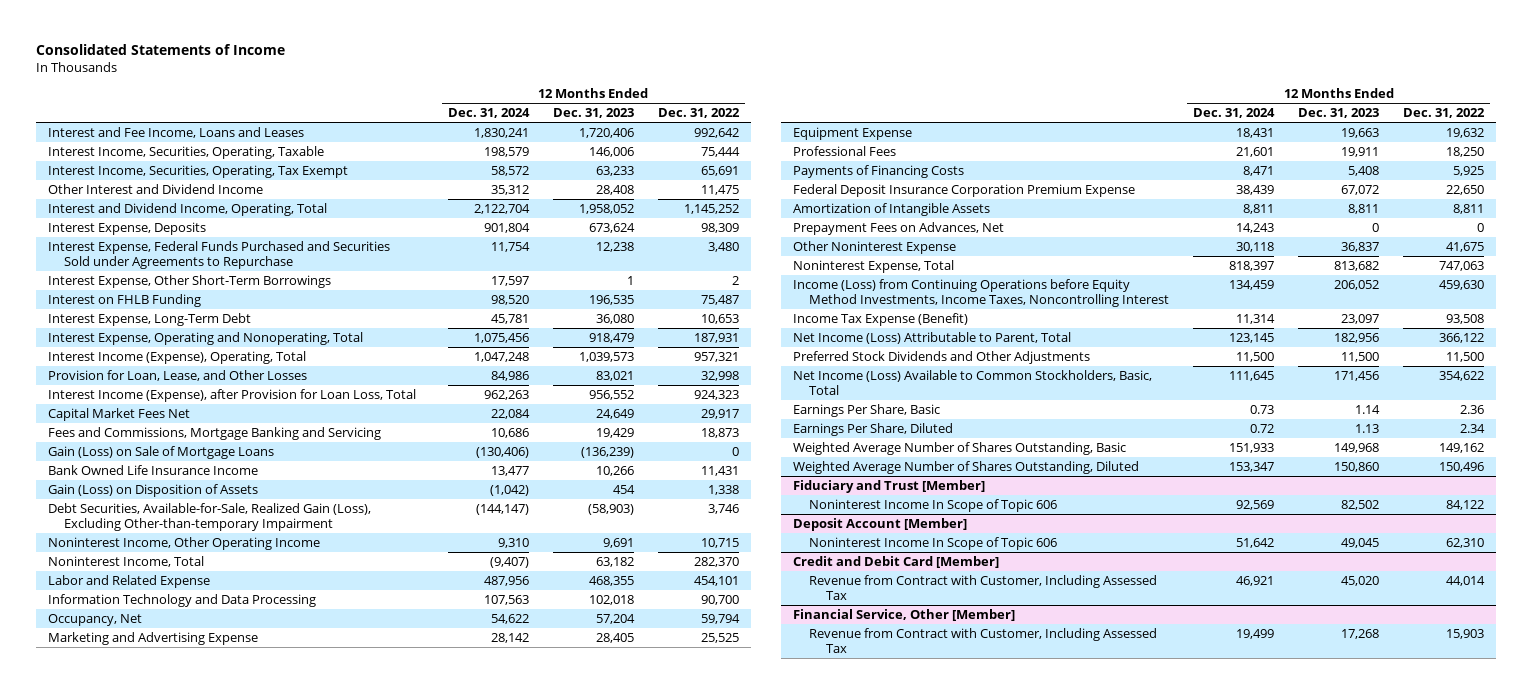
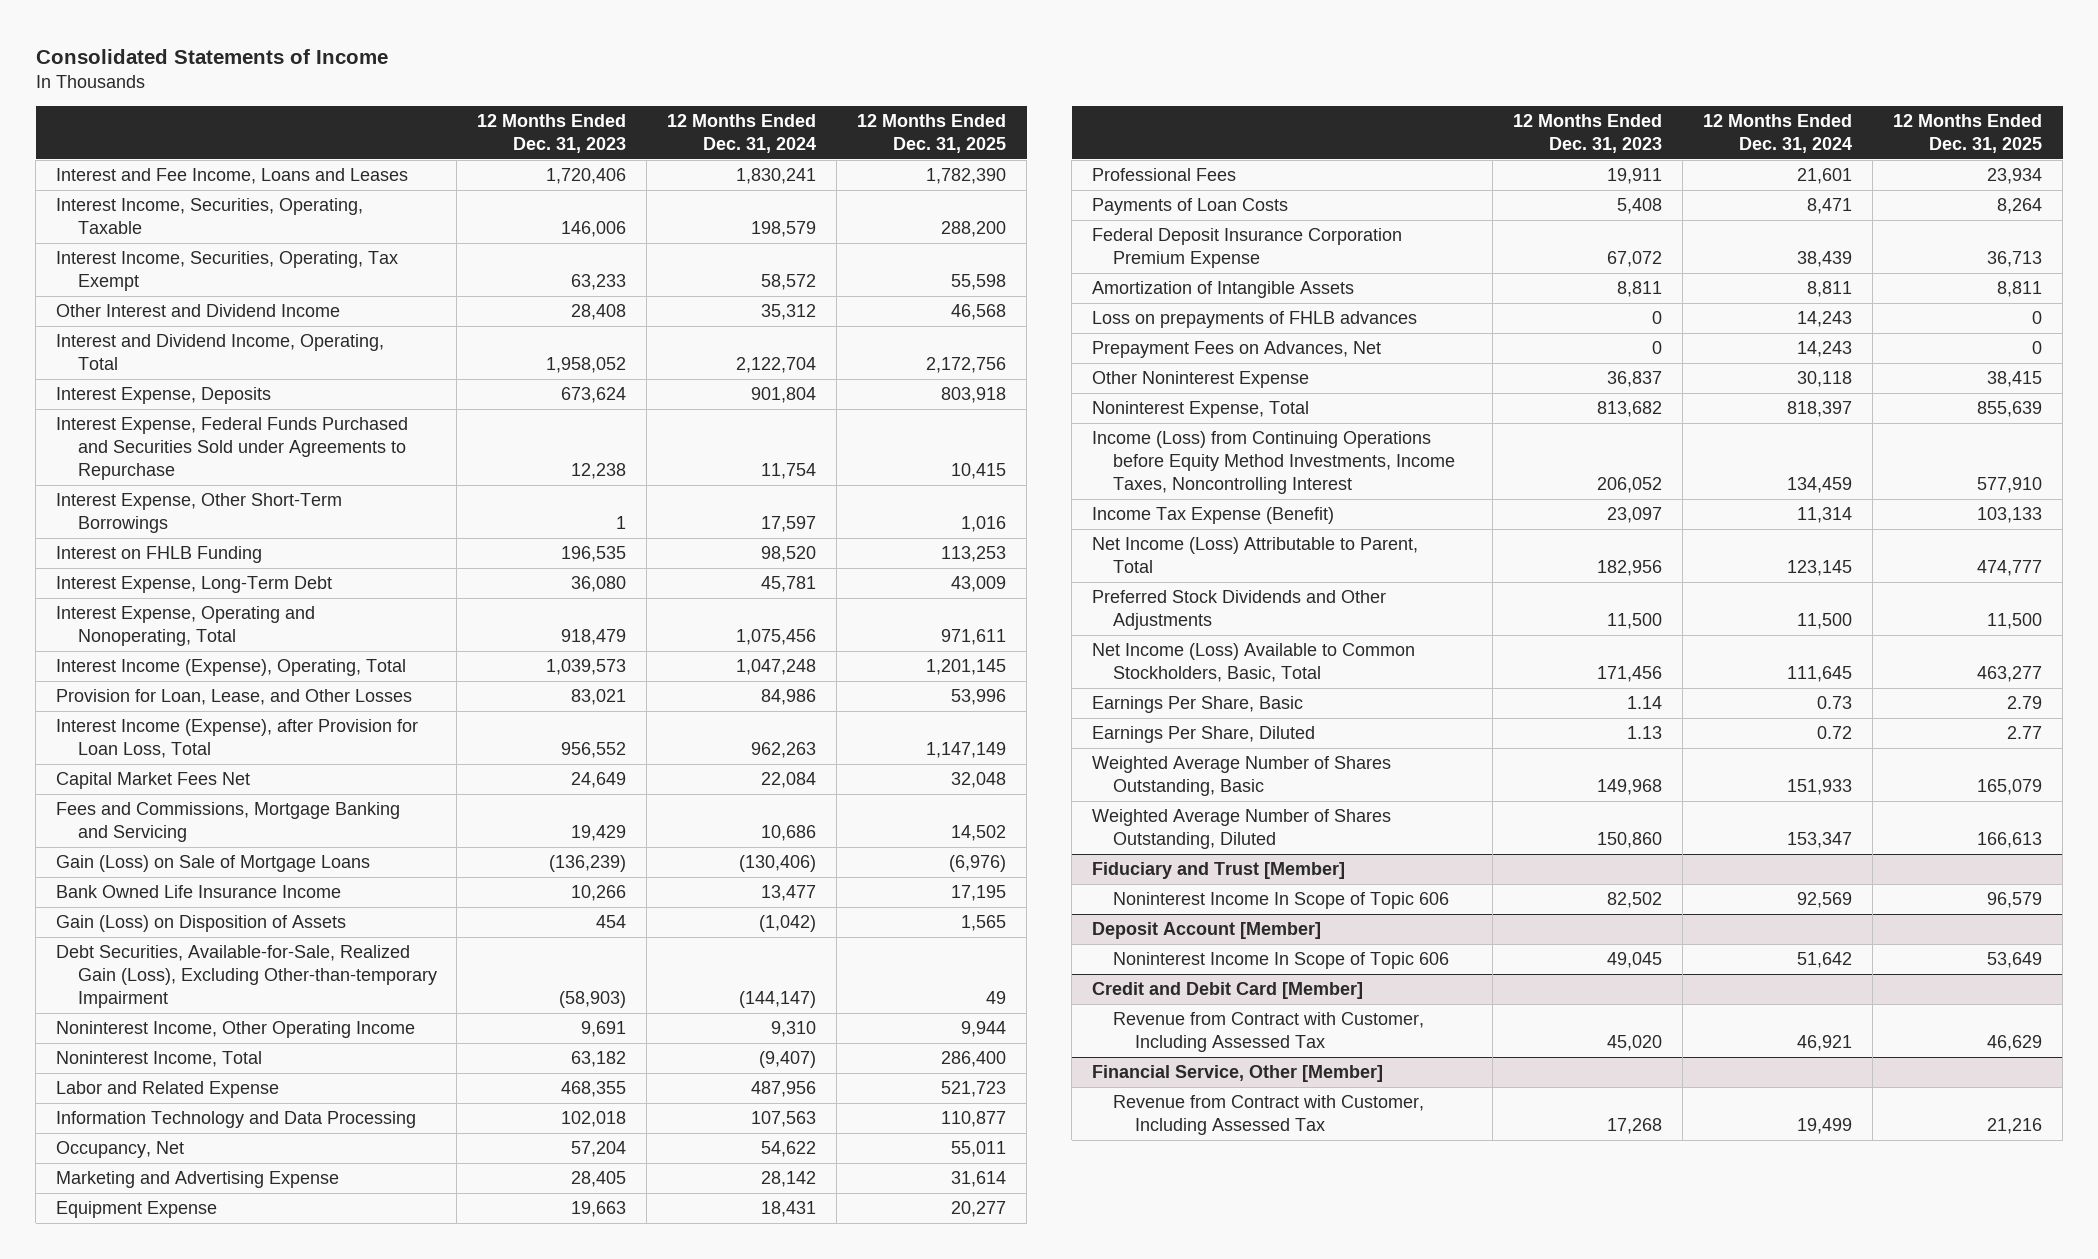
[657,108,740,119] Dec. 31, 2022 -> none
none -> [857,113,1007,154] 12 Months Ended Dec. 31, 2025
[793,164,965,178] Payments of Financing Costs -> [1092,198,1289,216] Payments of Loan Costs
none -> [1092,311,1418,329] Loss on prepayments of FHLB advances

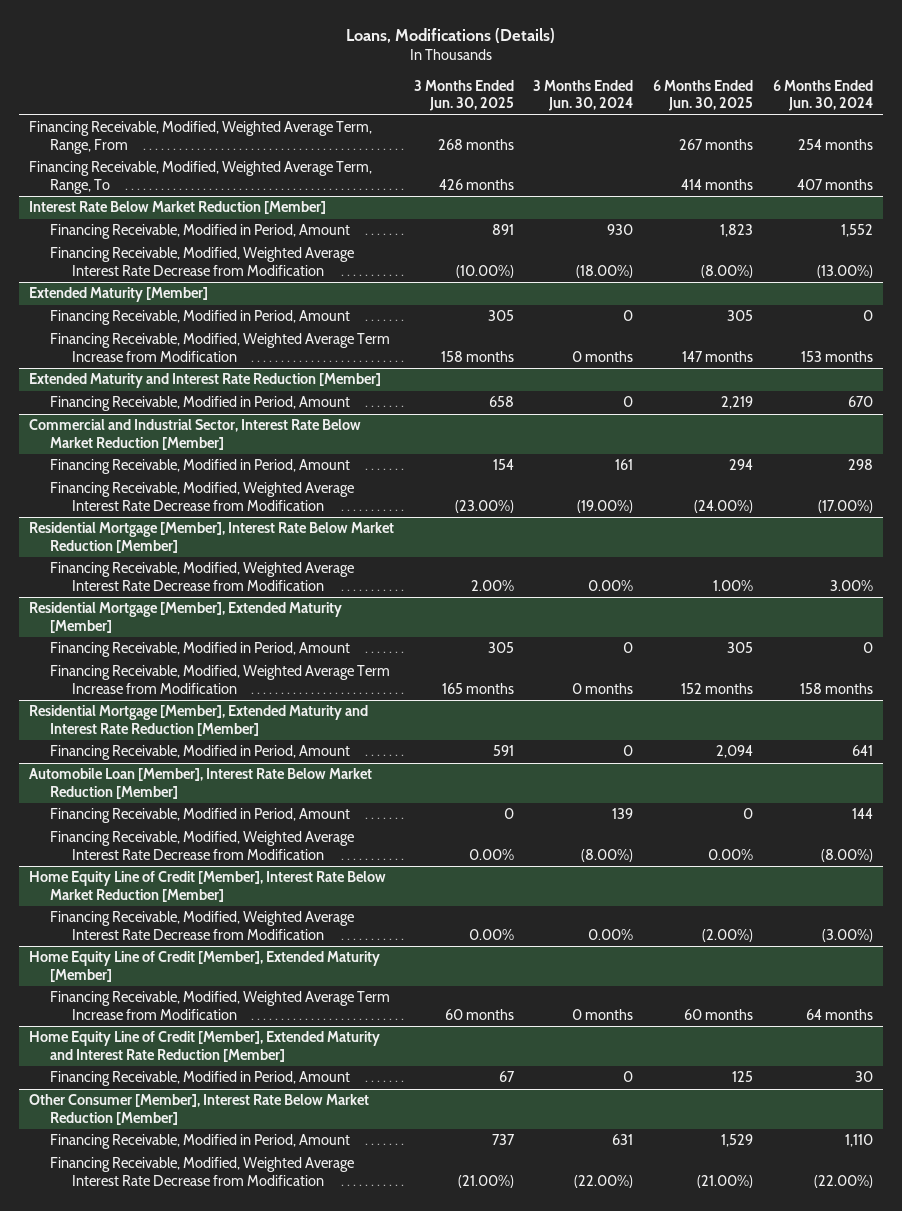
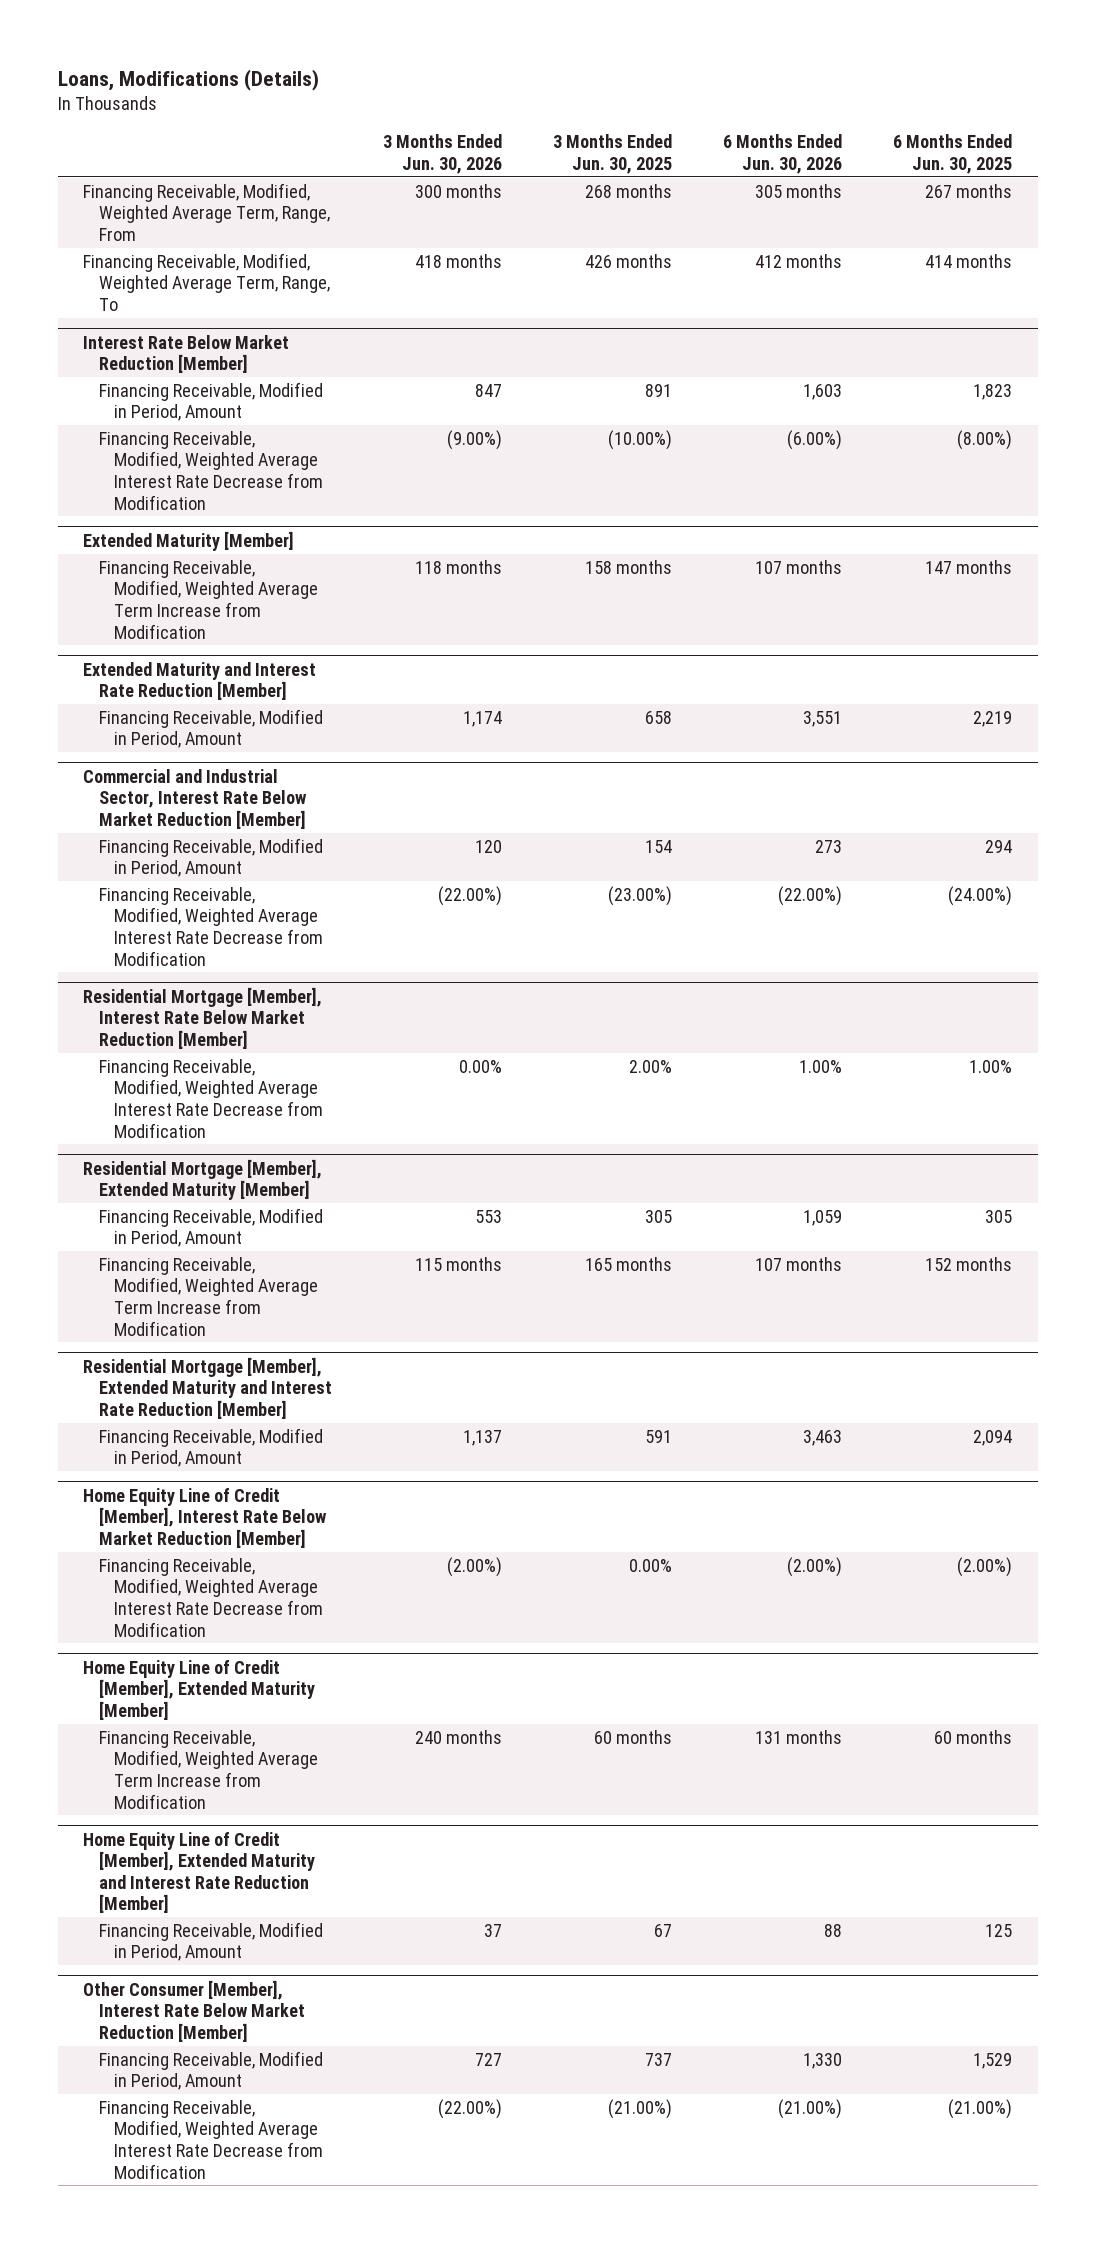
[533,80,634,112] 3 Months Ended Jun. 30, 2024 -> none
[773,80,874,112] 6 Months Ended Jun. 30, 2024 -> none
none -> [382,134,502,174] 3 Months Ended Jun. 30, 2026
none -> [722,134,842,174] 6 Months Ended Jun. 30, 2026
[50,310,351,326] Financing Receivable, Modified in Period, Amount -> none
[28,768,372,799] Automobile Loan [Member], Interest Rate Below Market Reduction [Member] -> none
[50,808,351,824] Financing Receivable, Modified in Period, Amount -> none
[50,831,355,860] Financing Receivable, Modified, Weighted Average Interest Rate Decrease from Modification -> none

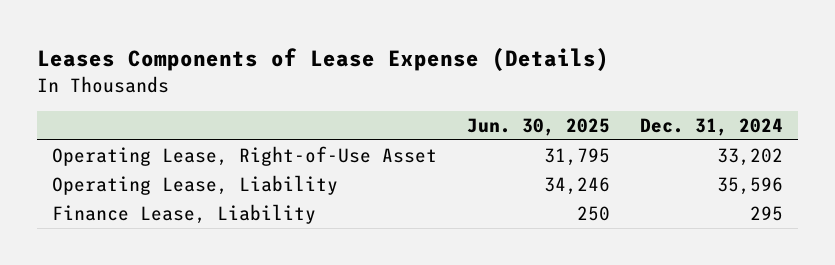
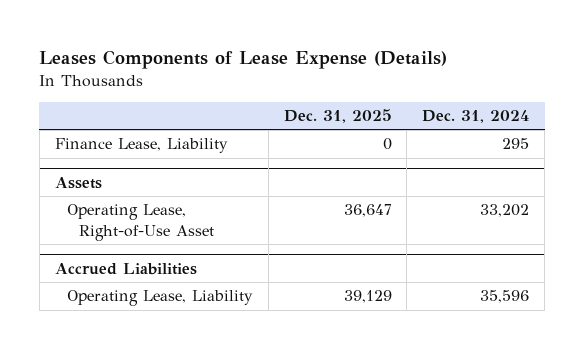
[466,118,610,137] Jun. 30, 2025 -> none
none -> [283,108,392,123] Dec. 31, 2025
[51,204,316,225] Finance Lease, Liability -> [54,138,228,154] Finance Lease, Liability
none -> [54,176,102,189] Assets
none -> [54,262,197,275] Accrued Liabilities

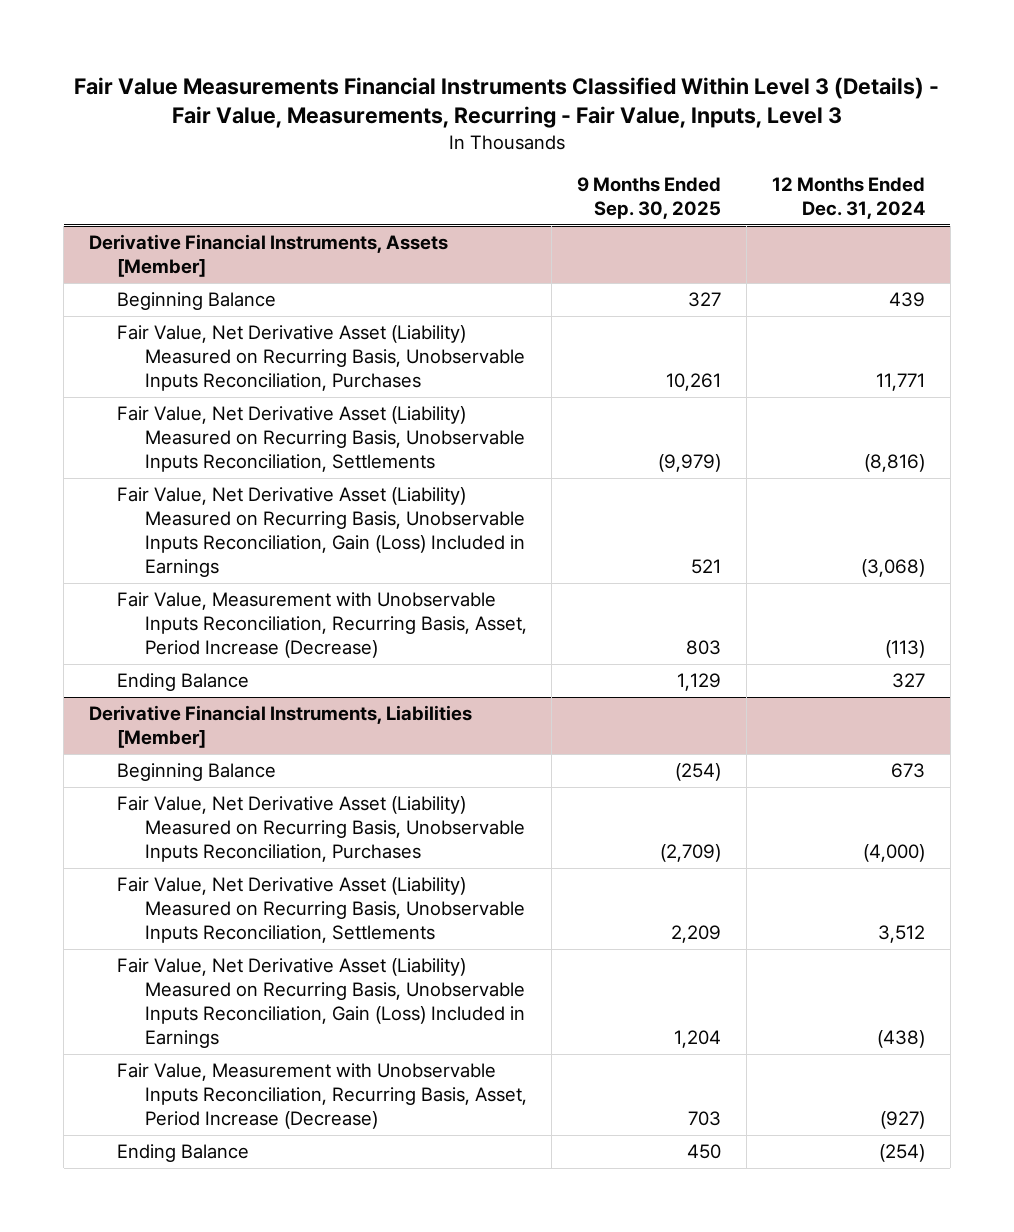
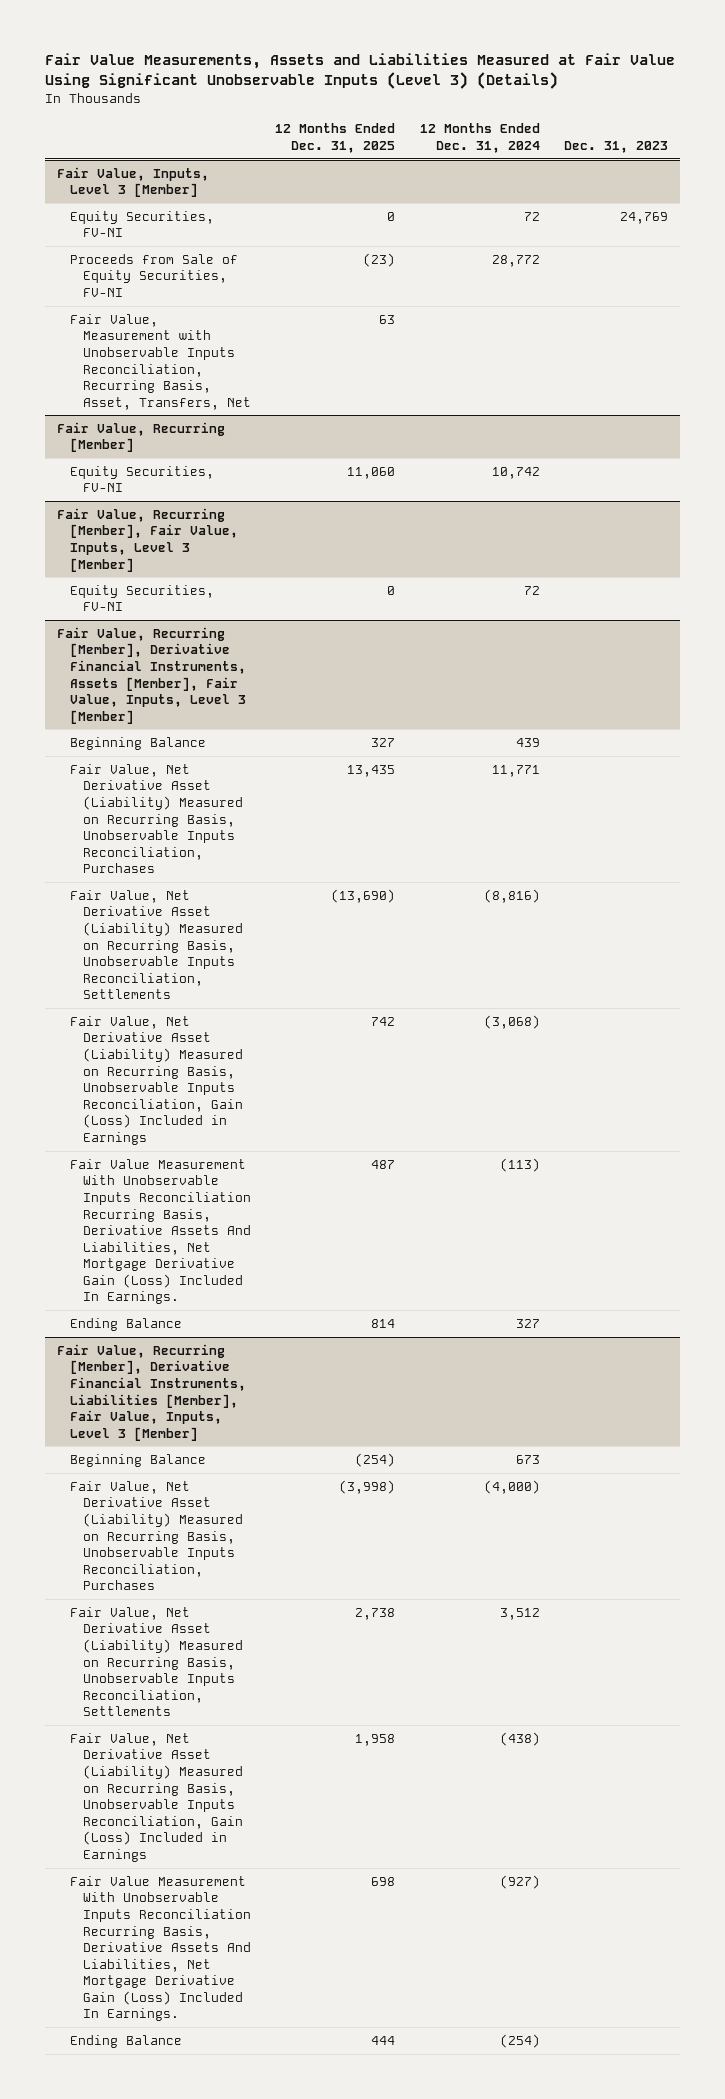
[74,76,940,129] Fair Value Measurements Financial Instruments Classified Within Level 3 (Details) - Fair Value, Measurements, Recurring - Fair Value, Inputs, Level 3 -> [44,52,675,89] Fair Value Measurements, Assets and Liabilities Measured at Fair Value Using Significant Unobservable Inputs (Level 3) (Details)
[577,177,722,220] 9 Months Ended Sep. 30, 2025 -> none
none -> [275,123,396,153] 12 Months Ended Dec. 31, 2025
none -> [563,140,668,153] Dec. 31, 2023
none -> [56,166,209,198] Fair Value, Inputs, Level 3 [Member]
none -> [69,210,214,238] Equity Securities, FV-NI
none -> [69,253,238,298] Proceeds from Sale of Equity Securities, FV-NI
none -> [69,313,251,410] Fair Value, Measurement with Unobservable Inputs Reconciliation, Recurring Basis, Asset, Transfers, Net
[89,234,449,278] Derivative Financial Instruments, Assets [Member] -> [56,421,225,453] Fair Value, Recurring [Member]
none -> [69,465,214,493] Equity Securities, FV-NI
none -> [56,507,238,572] Fair Value, Recurring [Member], Fair Value, Inputs, Level 3 [Member]
none -> [69,584,214,612] Equity Securities, FV-NI
none -> [56,626,246,724] Fair Value, Recurring [Member], Derivative Financial Instruments, Assets [Member], Fair Value, Inputs, Level 3 [Member]
[116,592,527,659] Fair Value, Measurement with Unobservable Inputs Reconciliation, Recurring Basis, Asset, Period Increase (Decrease) -> [69,1158,251,1305] Fair Value Measurement With Unobservable Inputs Reconciliation Recurring Basis, Derivative Assets And Liabilities, Net Mortgage Derivative Gain (Loss) Included In Earnings.
[89,705,473,749] Derivative Financial Instruments, Liabilities [Member] -> none
none -> [56,1343,246,1441] Fair Value, Recurring [Member], Derivative Financial Instruments, Liabilities [Member], Fair Value, Inputs, Level 3 [Member]
[116,1063,527,1130] Fair Value, Measurement with Unobservable Inputs Reconciliation, Recurring Basis, Asset, Period Increase (Decrease) -> [69,1875,251,2022] Fair Value Measurement With Unobservable Inputs Reconciliation Recurring Basis, Derivative Assets And Liabilities, Net Mortgage Derivative Gain (Loss) Included In Earnings.

